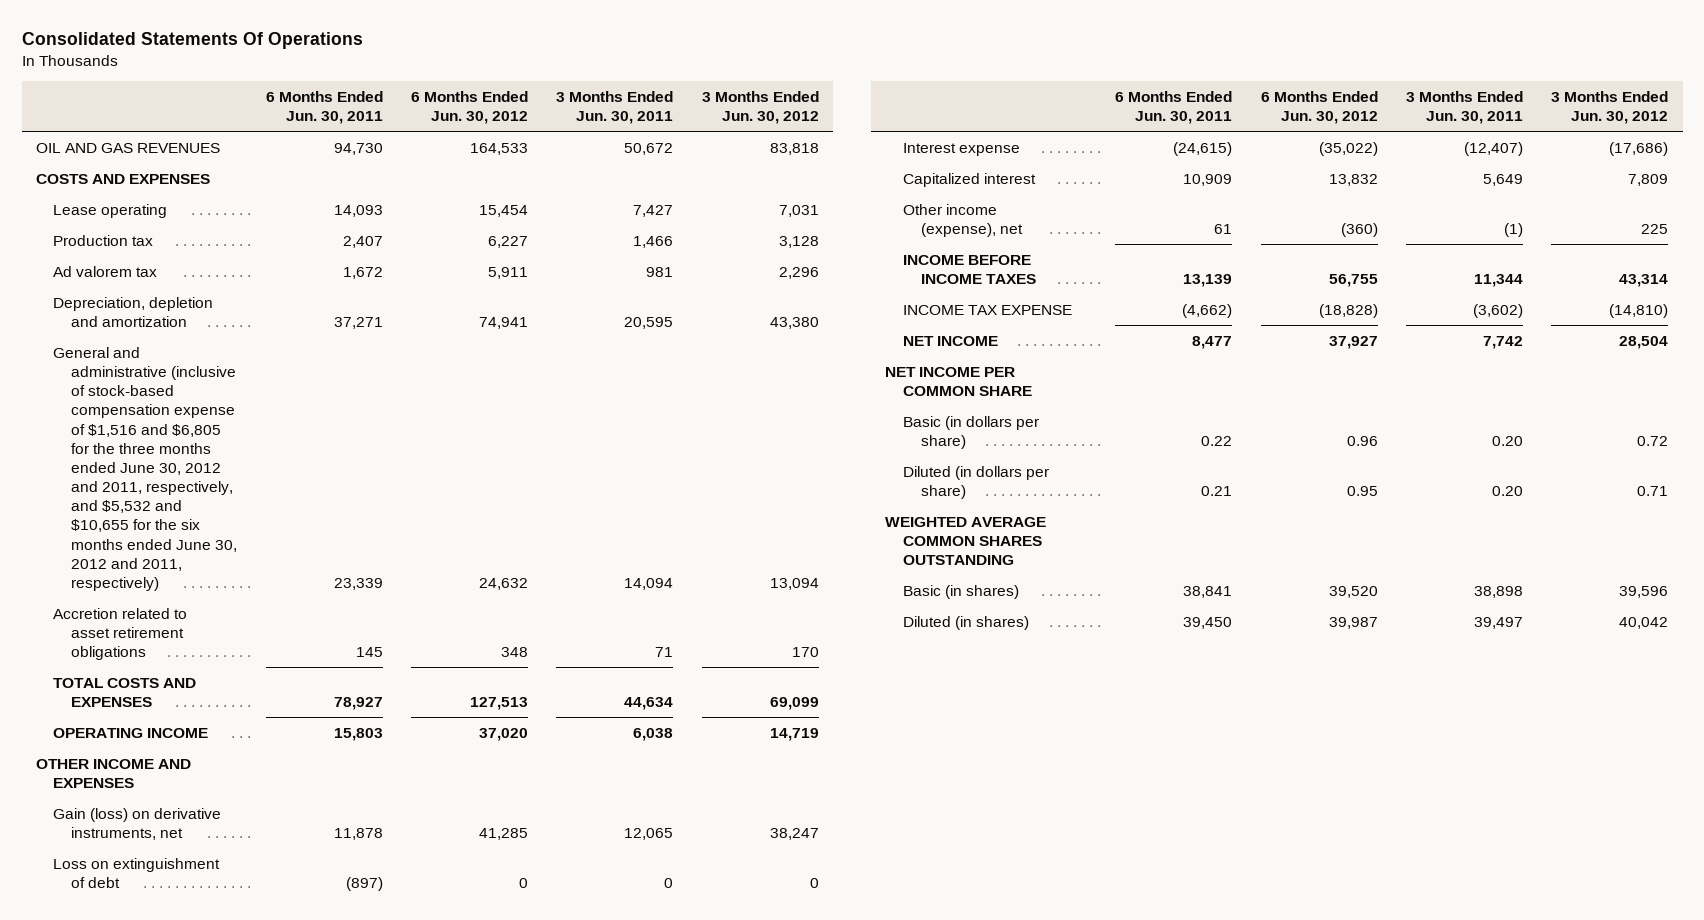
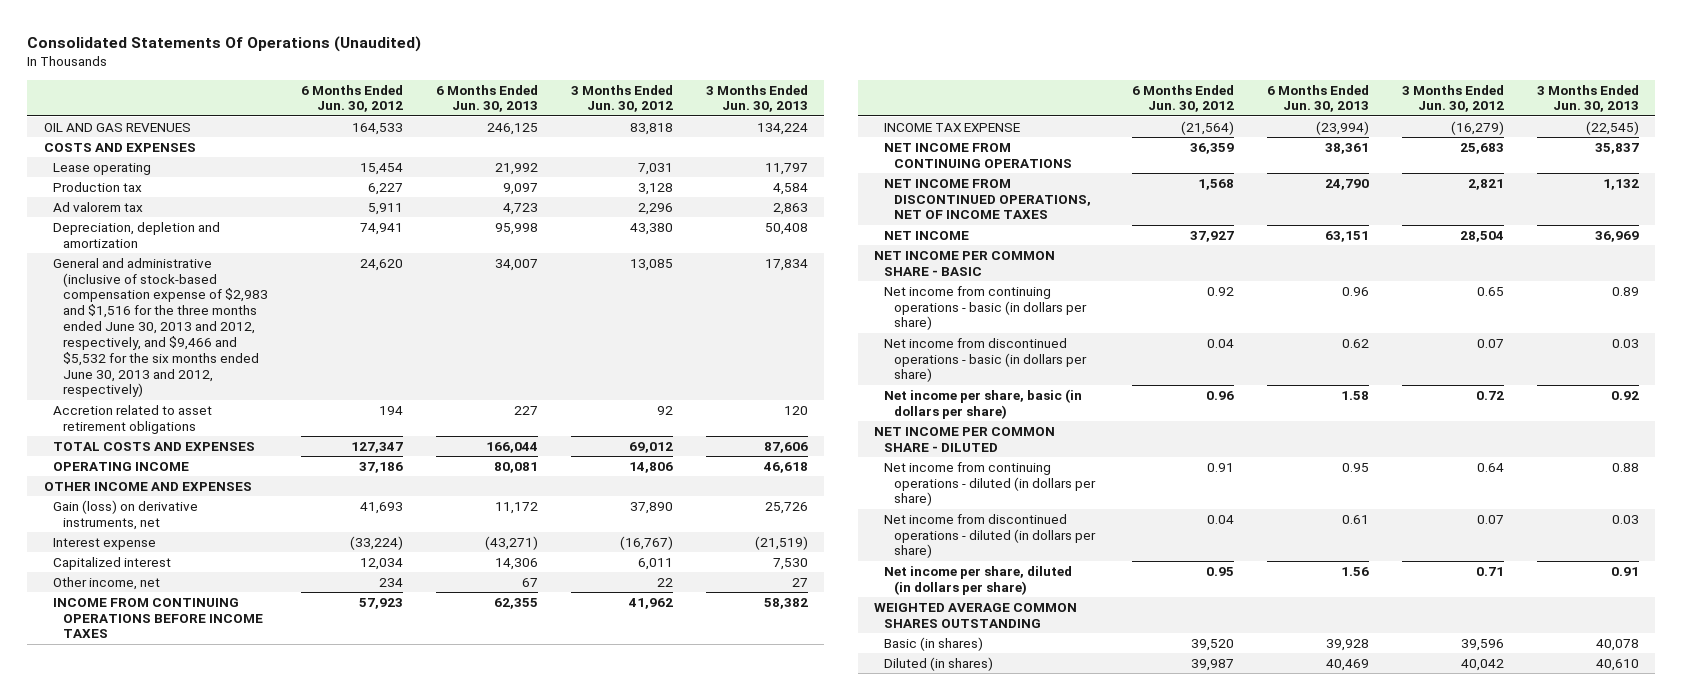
[21,32,363,50] Consolidated Statements Of Operations -> [27,36,422,53] Consolidated Statements Of Operations (Unaudited)
[265,90,383,125] 6 Months Ended Jun. 30, 2011 -> none
[556,90,674,125] 3 Months Ended Jun. 30, 2011 -> none
none -> [435,84,538,113] 6 Months Ended Jun. 30, 2013
none -> [705,84,808,113] 3 Months Ended Jun. 30, 2013
[53,346,238,591] General and administrative (inclusive of stock-based compensation expense of $1,516 and $6,805 for the three months ended June 30, 2012 and 2011, respectively, and $5,532 and $10,655 for the six months ended June 30, 2012 and 2011, respectively) -> [53,257,268,398] General and administrative (inclusive of stock-based compensation expense of $2,983 and $1,516 for the three months ended June 30, 2013 and 2012, respectively, and $9,466 and $5,532 for the six months ended June 30, 2013 and 2012, respectively)
[478,577,528,590] 24,632 -> [359,258,403,271] 24,620
[769,577,819,590] 13,094 -> [629,258,673,271] 13,085
[500,647,528,658] 348 -> [378,405,403,415] 194
[791,647,819,658] 170 -> [656,405,673,415] 92
[469,697,528,711] 127,513 -> [350,441,403,453] 127,347
[769,697,819,711] 69,099 -> [628,441,673,453] 69,012
[478,727,528,741] 37,020 -> [358,461,403,473] 37,186
[769,727,819,741] 14,719 -> [628,461,673,473] 14,806
[53,857,221,889] Loss on extinguishment of debt -> none
[478,828,528,841] 41,285 -> [359,501,403,514] 41,693
[769,828,819,841] 38,247 -> [629,501,673,514] 37,890
[1318,141,1378,156] (35,022) -> [349,535,403,550] (33,224)
[1609,141,1669,156] (17,686) -> [619,535,673,550] (16,767)
[1328,173,1378,186] 13,832 -> [359,557,403,570] 12,034
[1628,173,1669,186] 7,809 -> [637,557,673,570] 6,011
[903,203,1023,238] Other income (expense), net -> [53,576,161,590] Other income, net
[1340,223,1378,238] (360) -> [378,577,403,587] 234
[1641,224,1669,235] 225 -> [656,577,673,587] 22
[903,254,1036,285] INCOME BEFORE INCOME TAXES -> [53,597,263,639] INCOME FROM CONTINUING OPERATIONS BEFORE INCOME TAXES
[1328,274,1378,288] 56,755 -> [358,597,403,609] 57,923
[1619,274,1669,288] 43,314 -> [627,597,673,609] 41,962
[1318,303,1378,318] (18,828) -> [1180,120,1234,135] (21,564)
[1609,303,1669,318] (14,810) -> [1450,120,1504,135] (16,279)
none -> [884,142,1072,168] NET INCOME FROM CONTINUING OPERATIONS
none -> [884,178,1091,220] NET INCOME FROM DISCONTINUED OPERATIONS, NET OF INCOME TAXES
[885,366,1033,397] NET INCOME PER COMMON SHARE -> [874,250,1056,276] NET INCOME PER COMMON SHARE - BASIC
none -> [884,285,1087,331] Net income from continuing operations - basic (in dollars per share)
none -> [884,337,1087,383] Net income from discontinued operations - basic (in dollars per share)
[903,415,1040,450] Basic (in dollars per share) -> [884,388,1083,419] Net income per share, basic (in dollars per share)
none -> [874,426,1056,452] NET INCOME PER COMMON SHARE - DILUTED
none -> [884,461,1096,507] Net income from continuing operations - diluted (in dollars per share)
none -> [884,513,1096,559] Net income from discontinued operations - diluted (in dollars per share)
[903,465,1050,500] Diluted (in dollars per share) -> [884,565,1073,595] Net income per share, diluted (in dollars per share)

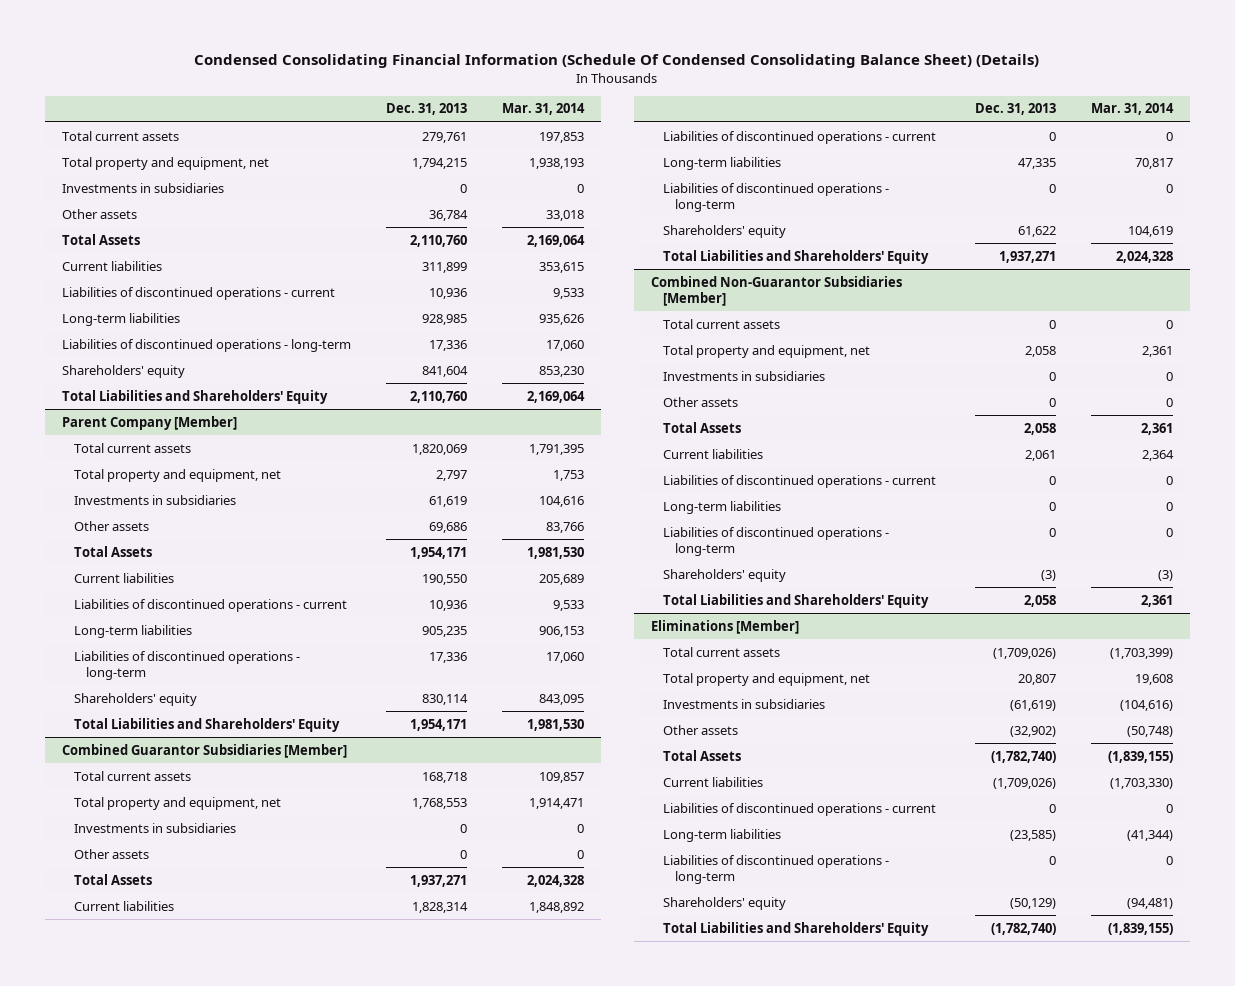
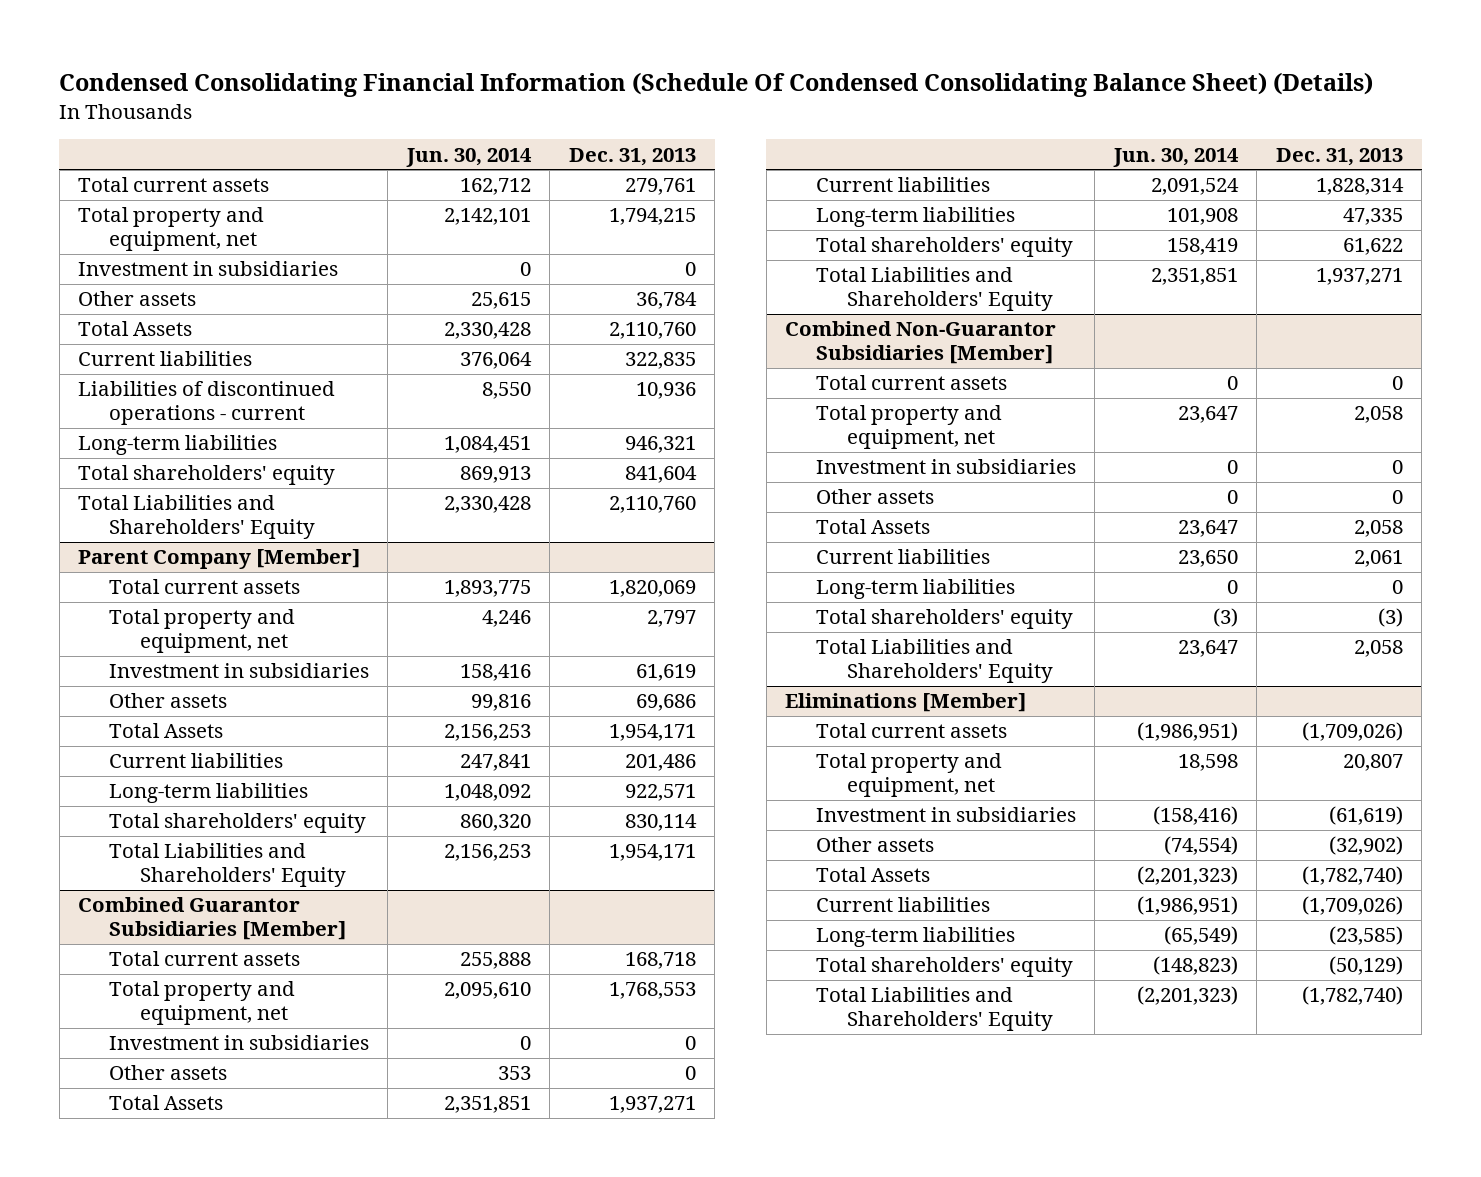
[501,103,585,116] Mar. 31, 2014 -> none
none -> [405,147,532,167] Jun. 30, 2014
[62,182,225,193] Investments in subsidiaries -> [78,261,339,277] Investment in subsidiaries
[421,261,467,273] 311,899 -> [624,352,696,370] 322,835
[62,338,352,352] Liabilities of discontinued operations - long-term -> none
[421,313,467,325] 928,985 -> [624,436,696,454] 946,321
[62,364,186,378] Shareholders' equity -> [78,465,336,486] Total shareholders' equity
[74,494,237,505] Investments in subsidiaries -> [108,663,369,679] Investment in subsidiaries
[74,598,348,612] Liabilities of discontinued operations - current -> none
[74,650,301,681] Liabilities of discontinued operations - long-term -> none
[421,573,467,585] 190,550 -> [624,754,696,772] 201,486
[421,625,467,637] 905,235 -> [624,784,696,802] 922,571
[74,692,198,706] Shareholders' equity -> [108,813,366,834] Total shareholders' equity
[74,822,237,833] Investments in subsidiaries -> [108,1035,369,1051] Investment in subsidiaries
[663,130,937,144] Liabilities of discontinued operations - current -> none
[663,182,890,213] Liabilities of discontinued operations - long-term -> none
[663,224,787,238] Shareholders' equity -> [815,237,1073,258] Total shareholders' equity
[663,370,826,381] Investments in subsidiaries -> [815,459,1076,475] Investment in subsidiaries
[663,474,937,488] Liabilities of discontinued operations - current -> none
[663,526,890,557] Liabilities of discontinued operations - long-term -> none
[663,568,787,582] Shareholders' equity -> [815,609,1073,630] Total shareholders' equity
[663,698,826,709] Investments in subsidiaries -> [815,807,1076,823] Investment in subsidiaries
[663,802,937,816] Liabilities of discontinued operations - current -> none
[663,854,890,885] Liabilities of discontinued operations - long-term -> none
[663,896,787,910] Shareholders' equity -> [815,957,1073,978] Total shareholders' equity

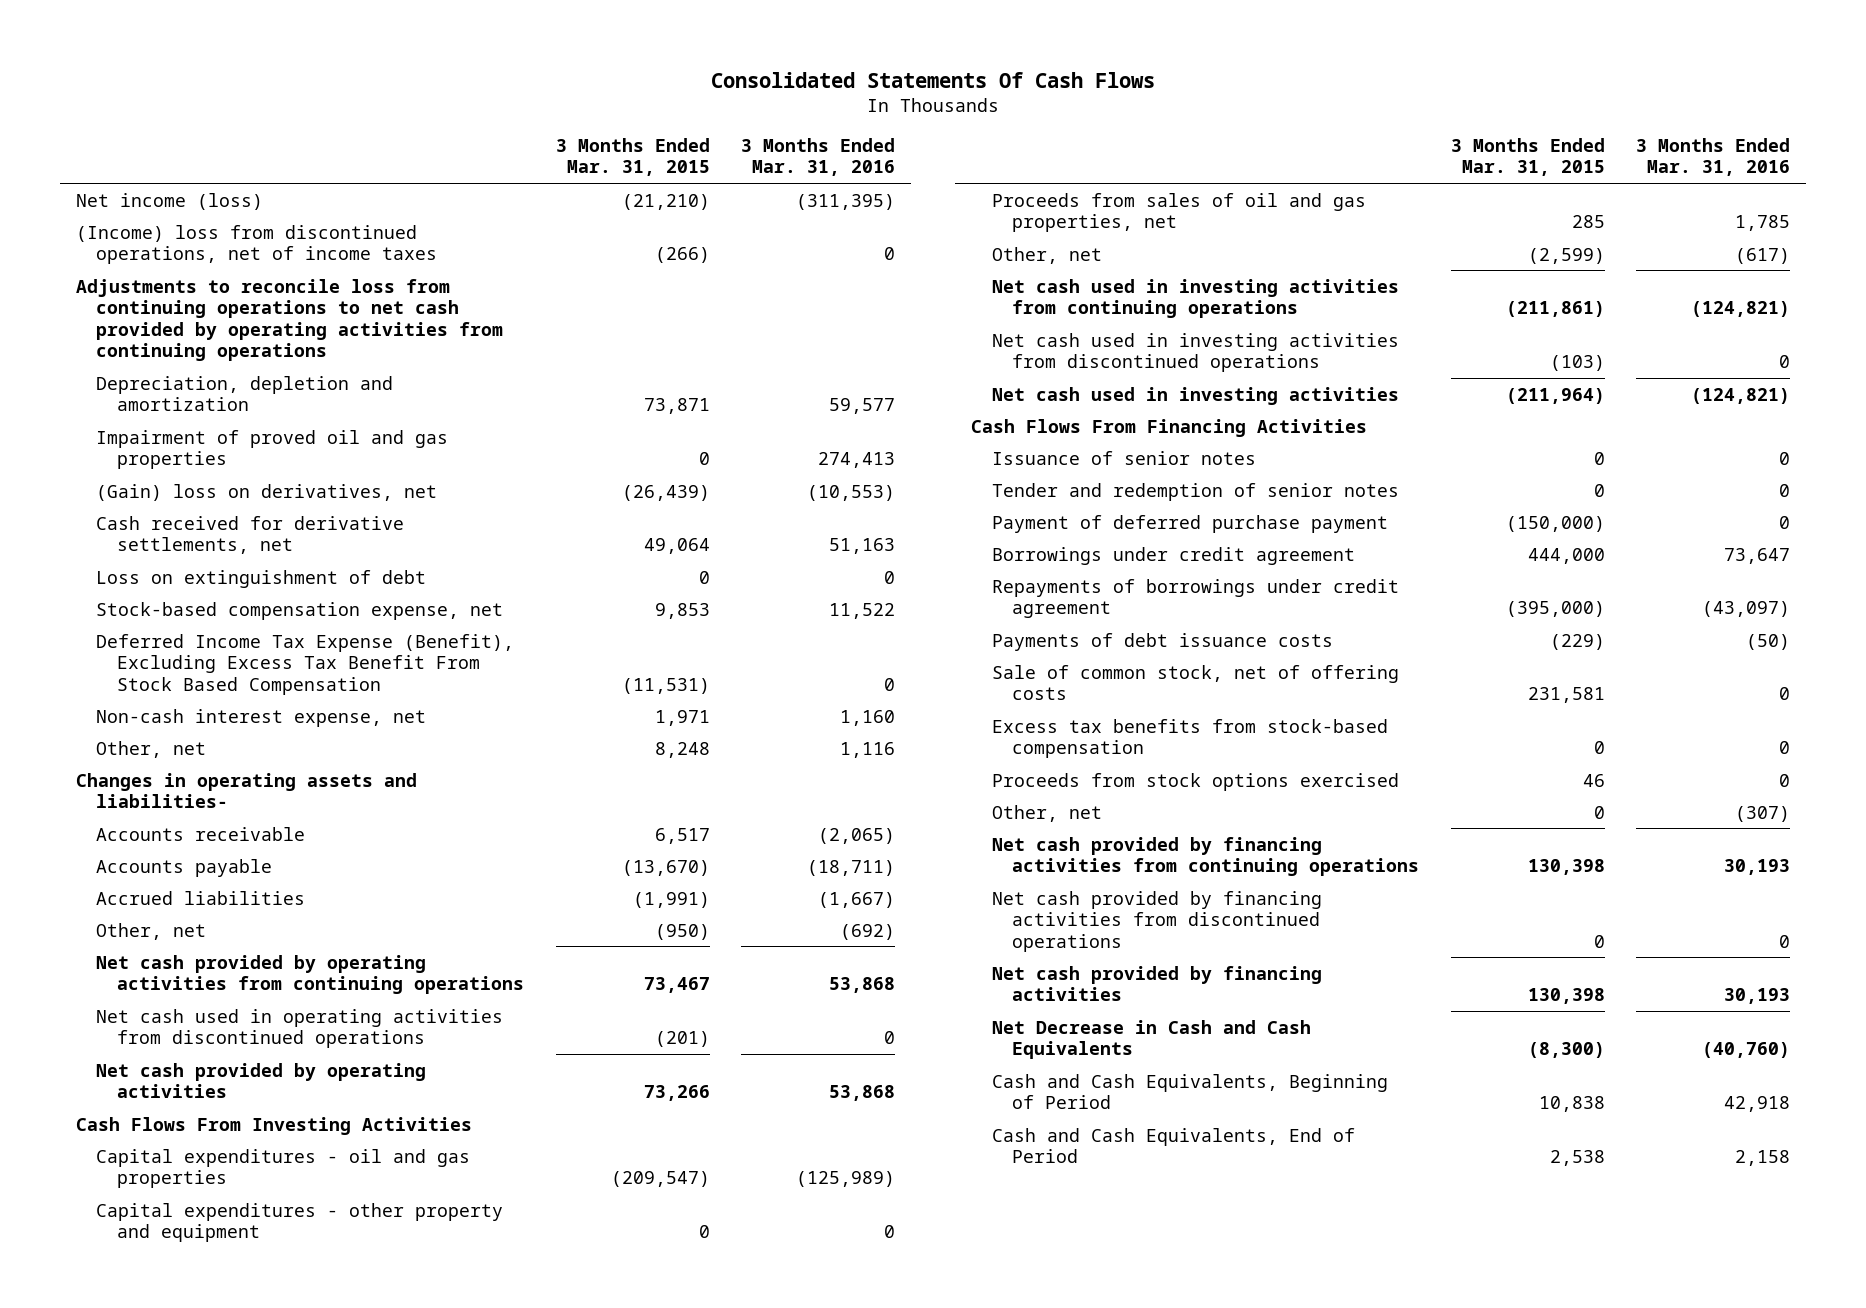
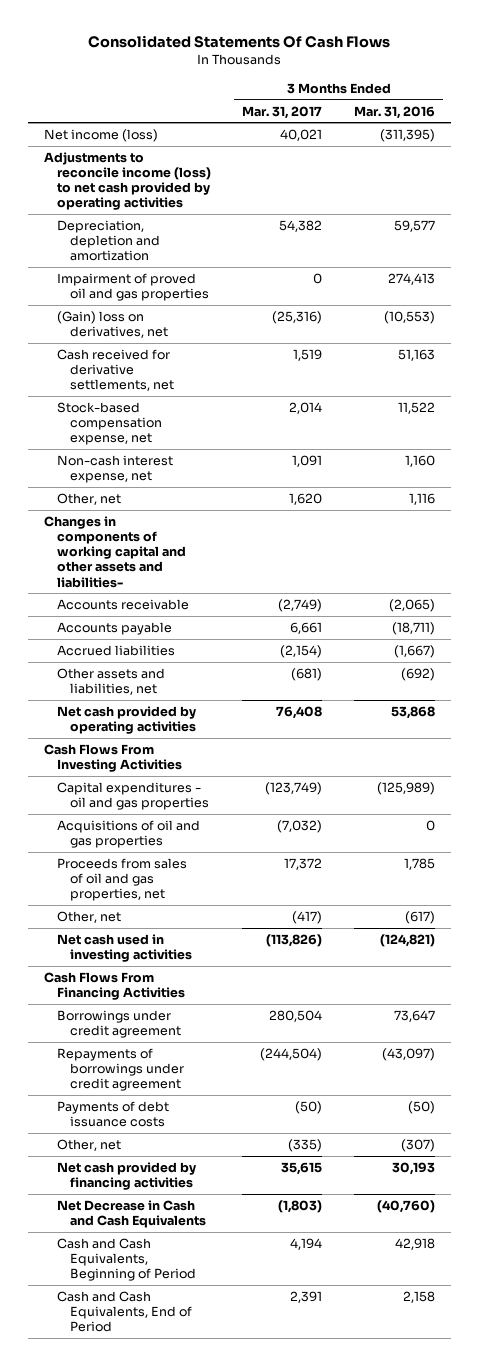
[555,137,710,177] 3 Months Ended Mar. 31, 2015 -> none
none -> [242,105,323,119] Mar. 31, 2017
[75,224,438,265] (Income) loss from discontinued operations, net of income taxes -> none
[75,278,504,362] Adjustments to reconcile loss from continuing operations to net cash provided by operating activities from continuing operations -> [43,151,211,211] Adjustments to reconcile income (loss) to net cash provided by operating activities
[96,569,427,588] Loss on extinguishment of debt -> none
[96,633,515,695] Deferred Income Tax Expense (Benefit), Excluding Excess Tax Benefit From Stock Based Compensation -> none
[75,772,417,809] Changes in operating assets and liabilities- -> [43,515,186,588] Changes in components of working capital and other assets and liabilities-
[96,954,525,995] Net cash provided by operating activities from continuing operations -> none
[96,1008,504,1049] Net cash used in operating activities from discontinued operations -> none
[96,922,207,940] Other, net -> [56,667,165,696] Other assets and liabilities, net
[96,1202,504,1243] Capital expenditures - other property and equipment -> none
none -> [56,819,200,849] Acquisitions of oil and gas properties
[991,278,1399,319] Net cash used in investing activities from continuing operations -> none
[991,332,1399,373] Net cash used in investing activities from discontinued operations -> none
[991,450,1256,465] Issuance of senior notes -> none
[991,482,1399,501] Tender and redemption of senior notes -> none
[991,514,1388,533] Payment of deferred purchase payment -> none
[991,664,1399,701] Sale of common stock, net of offering costs -> none
[991,718,1388,759] Excess tax benefits from stock-based compensation -> none
[991,772,1399,791] Proceeds from stock options exercised -> none
[991,836,1420,877] Net cash provided by financing activities from continuing operations -> none
[991,890,1322,952] Net cash provided by financing activities from discontinued operations -> none

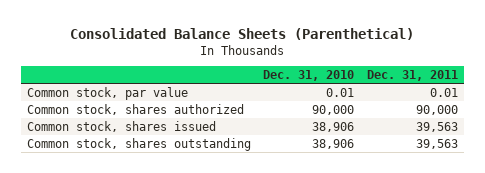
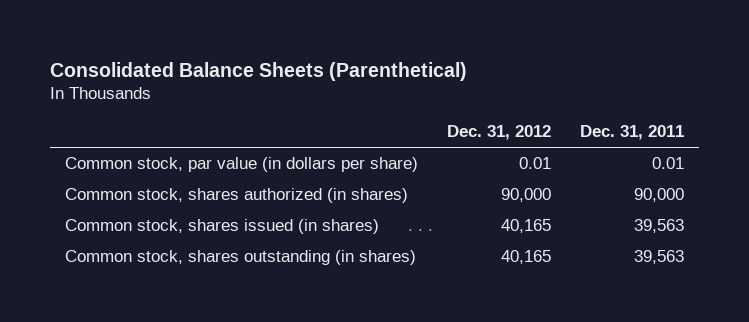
[263,69,355,81] Dec. 31, 2010 -> none
none -> [447,125,552,141] Dec. 31, 2012
[27,86,189,100] Common stock, par value -> [64,157,418,173] Common stock, par value (in dollars per share)
[27,103,245,115] Common stock, shares authorized -> [64,188,408,204] Common stock, shares authorized (in shares)
[27,120,217,132] Common stock, shares issued -> [64,219,379,235] Common stock, shares issued (in shares)
[27,137,252,151] Common stock, shares outstanding -> [64,250,416,266] Common stock, shares outstanding (in shares)

